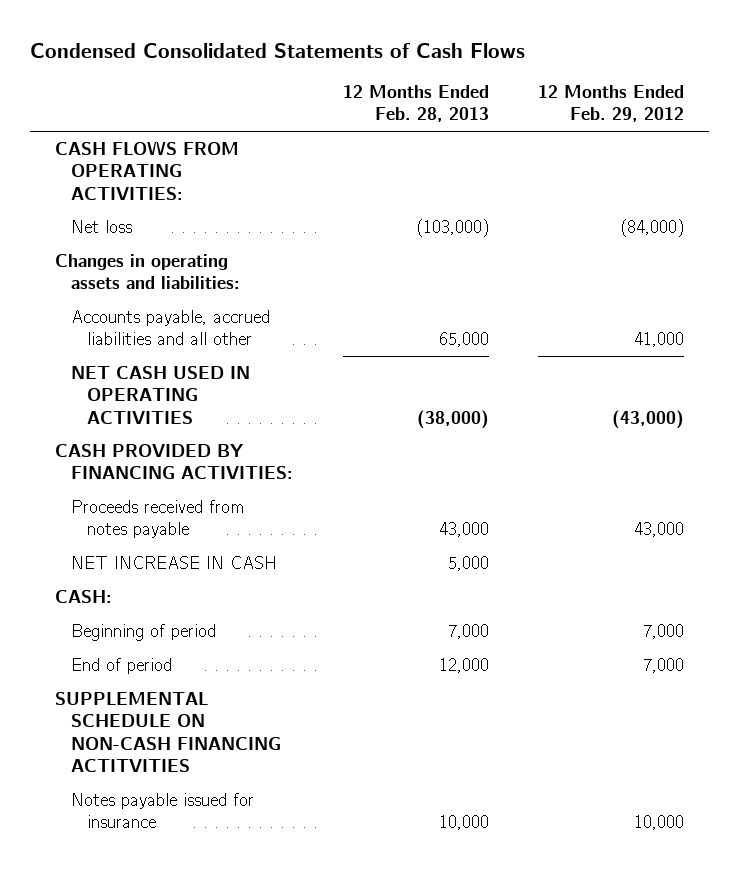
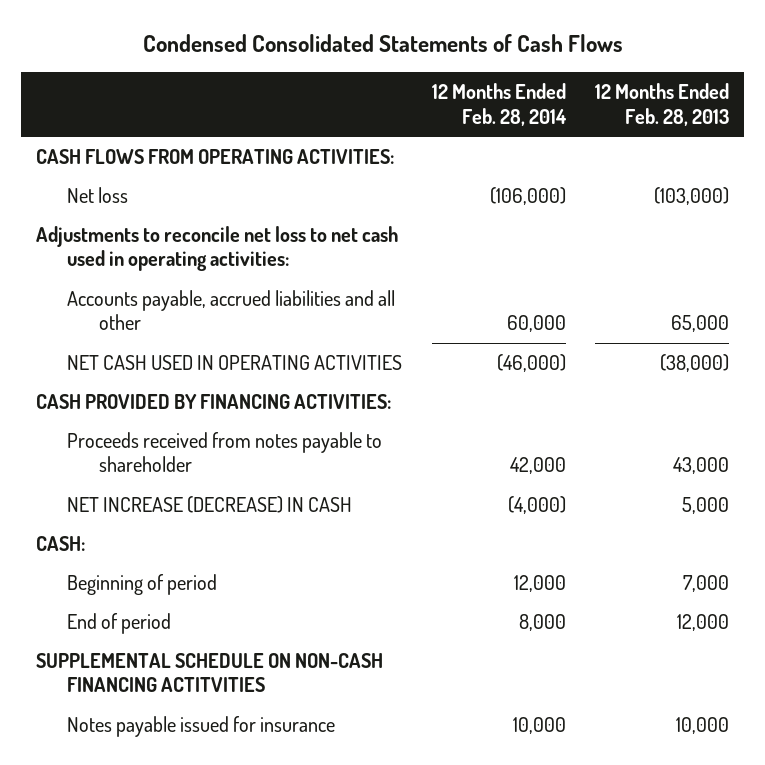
[538,85,685,123] 12 Months Ended Feb. 29, 2012 -> none
none -> [431,83,567,126] 12 Months Ended Feb. 28, 2014
[54,253,240,290] Changes in operating assets and liabilities: -> none
none -> [36,225,399,272] Adjustments to reconcile net loss to net cash used in operating activities:
[70,499,245,539] Proceeds received from notes payable -> [67,431,383,473] Proceeds received from notes payable to shareholder
[70,555,277,569] NET INCREASE IN CASH -> [67,495,353,513] NET INCREASE (DECREASE) IN CASH

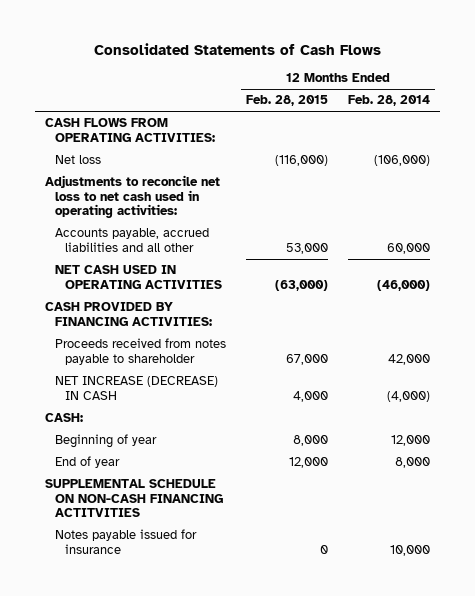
[142,34,623,53] Condensed Consolidated Statements of Cash Flows -> [93,42,381,55] Consolidated Statements of Cash Flows
[595,83,730,126] 12 Months Ended Feb. 28, 2013 -> none
none -> [246,95,329,107] Feb. 28, 2015
[67,573,218,595] Beginning of period -> [54,434,157,449] Beginning of year
[67,612,172,634] End of period -> [54,456,120,469] End of year

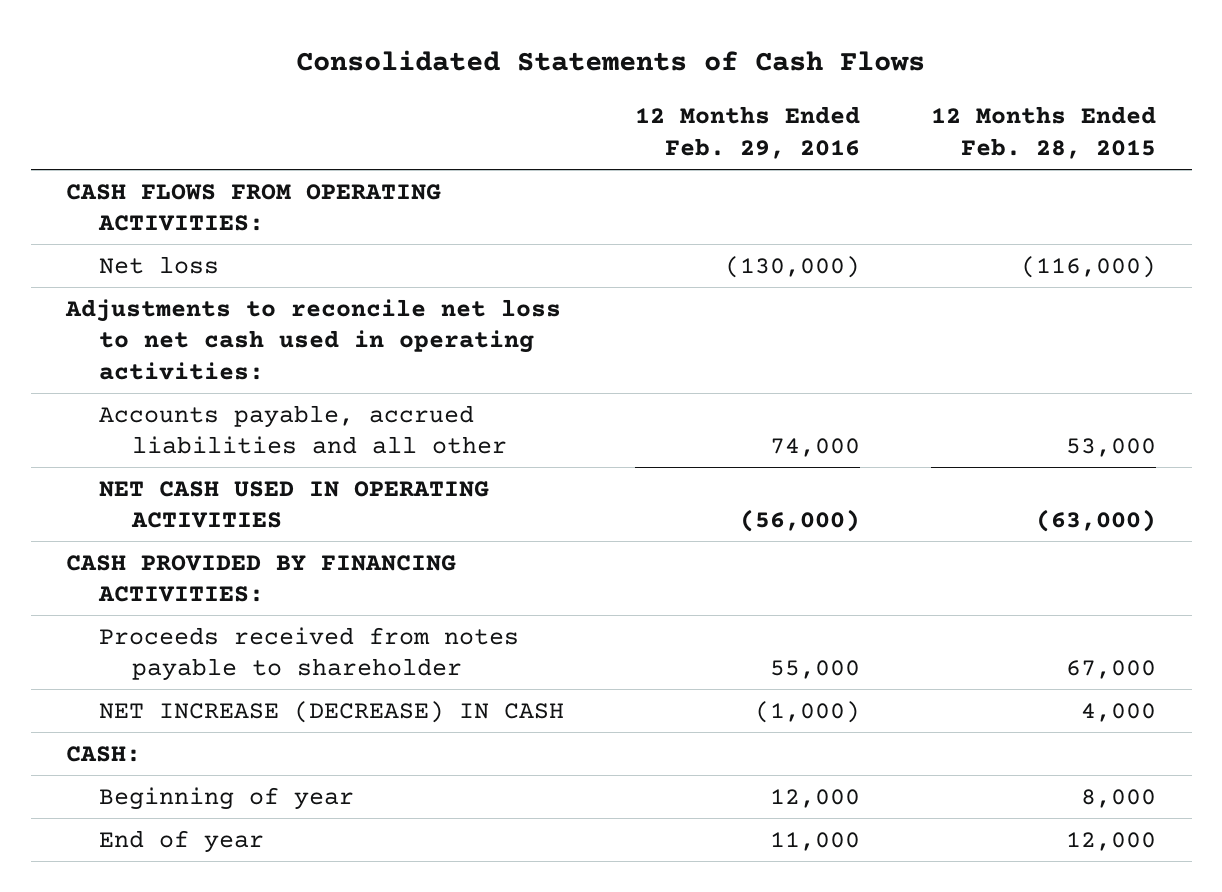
[348,95,431,107] Feb. 28, 2014 -> none
none -> [635,106,861,159] 12 Months Ended Feb. 29, 2016
[45,479,223,518] SUPPLEMENTAL SCHEDULE ON NON-CASH FINANCING ACTITVITIES -> none
[54,529,197,554] Notes payable issued for insurance -> none

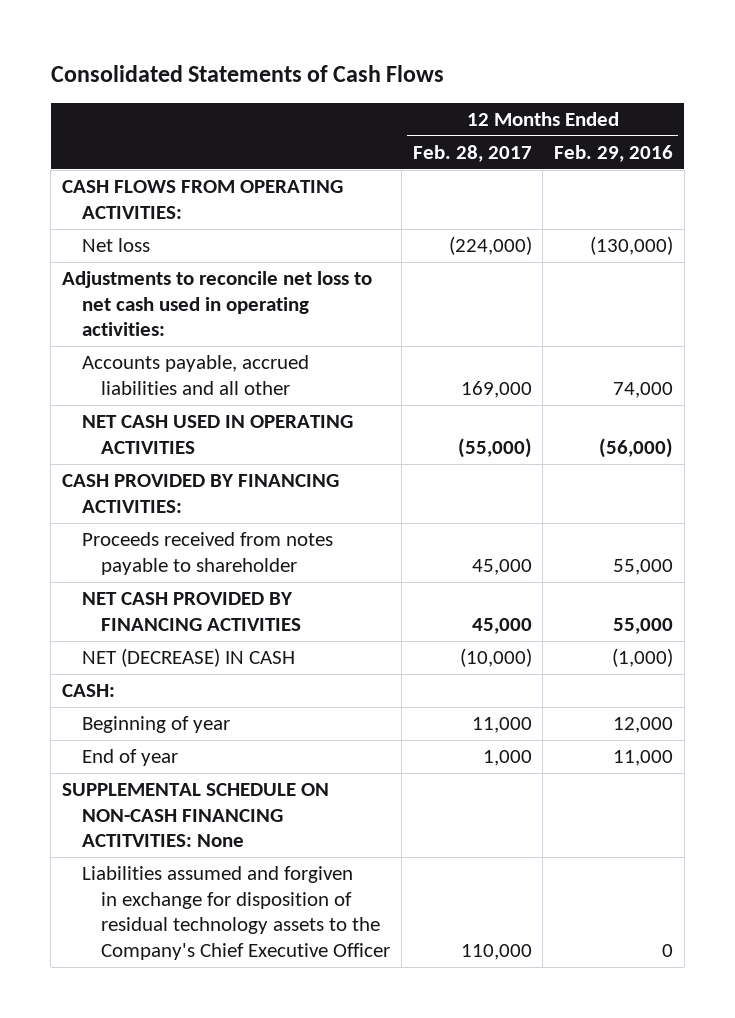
[931,106,1157,159] 12 Months Ended Feb. 28, 2015 -> none
none -> [412,144,532,162] Feb. 28, 2017
none -> [81,592,302,631] NET CASH PROVIDED BY FINANCING ACTIVITIES
[99,700,565,723] NET INCREASE (DECREASE) IN CASH -> [81,648,295,668] NET (DECREASE) IN CASH
none -> [61,783,329,848] SUPPLEMENTAL SCHEDULE ON NON-CASH FINANCING ACTITVITIES: None
none -> [81,866,391,960] Liabilities assumed and forgiven in exchange for disposition of residual technology assets to the Company's Chief Executive Officer

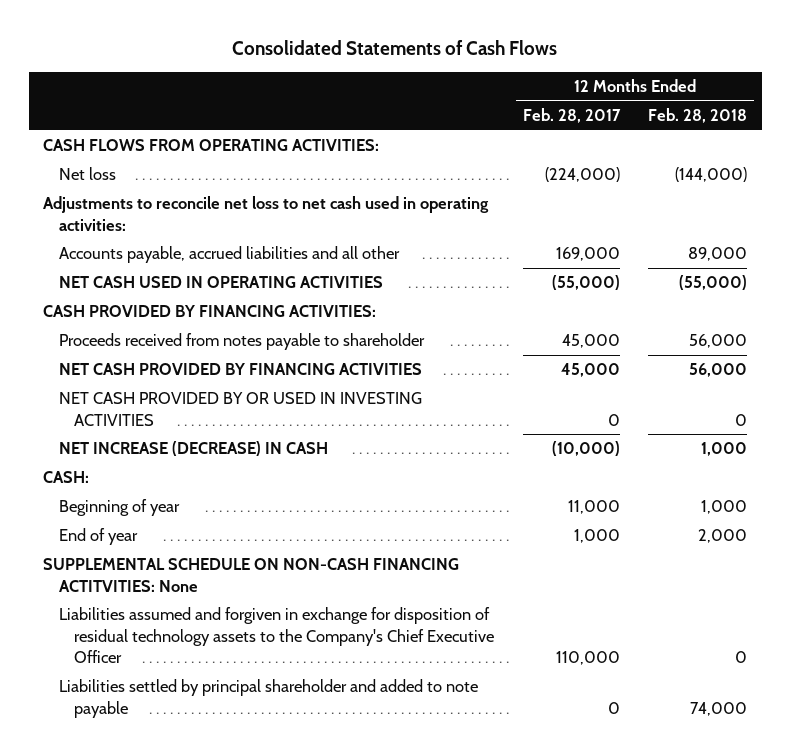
[553,144,673,162] Feb. 29, 2016 -> none
none -> [648,108,748,124] Feb. 28, 2018
none -> [58,392,422,426] NET CASH PROVIDED BY OR USED IN INVESTING ACTIVITIES
[81,648,295,668] NET (DECREASE) IN CASH -> [58,441,328,457] NET INCREASE (DECREASE) IN CASH
none -> [58,679,478,718] Liabilities settled by principal shareholder and added to note payable

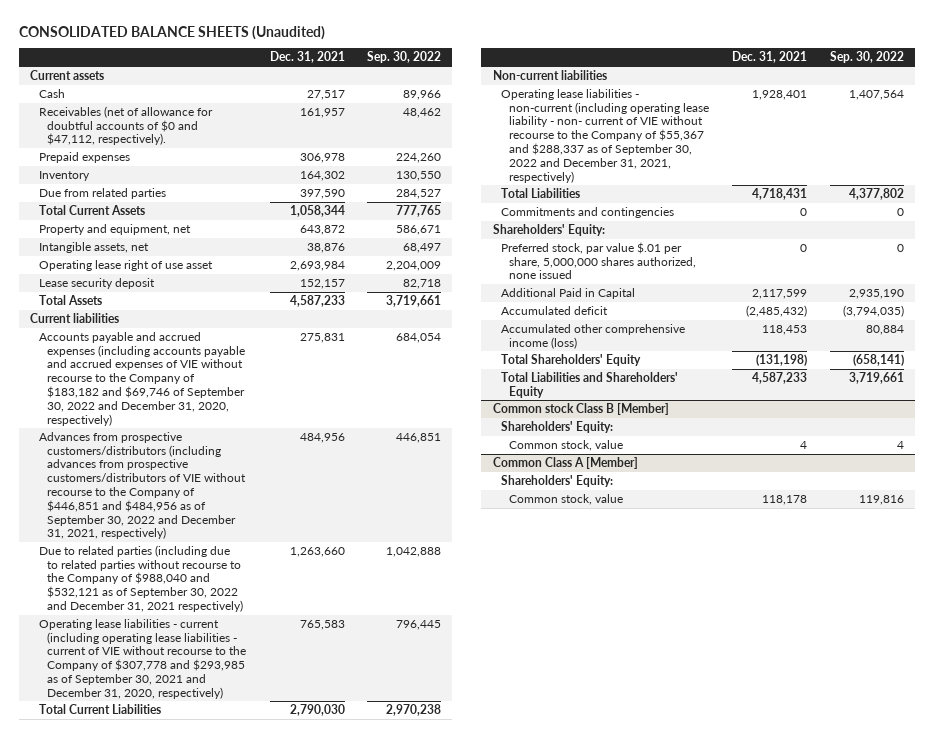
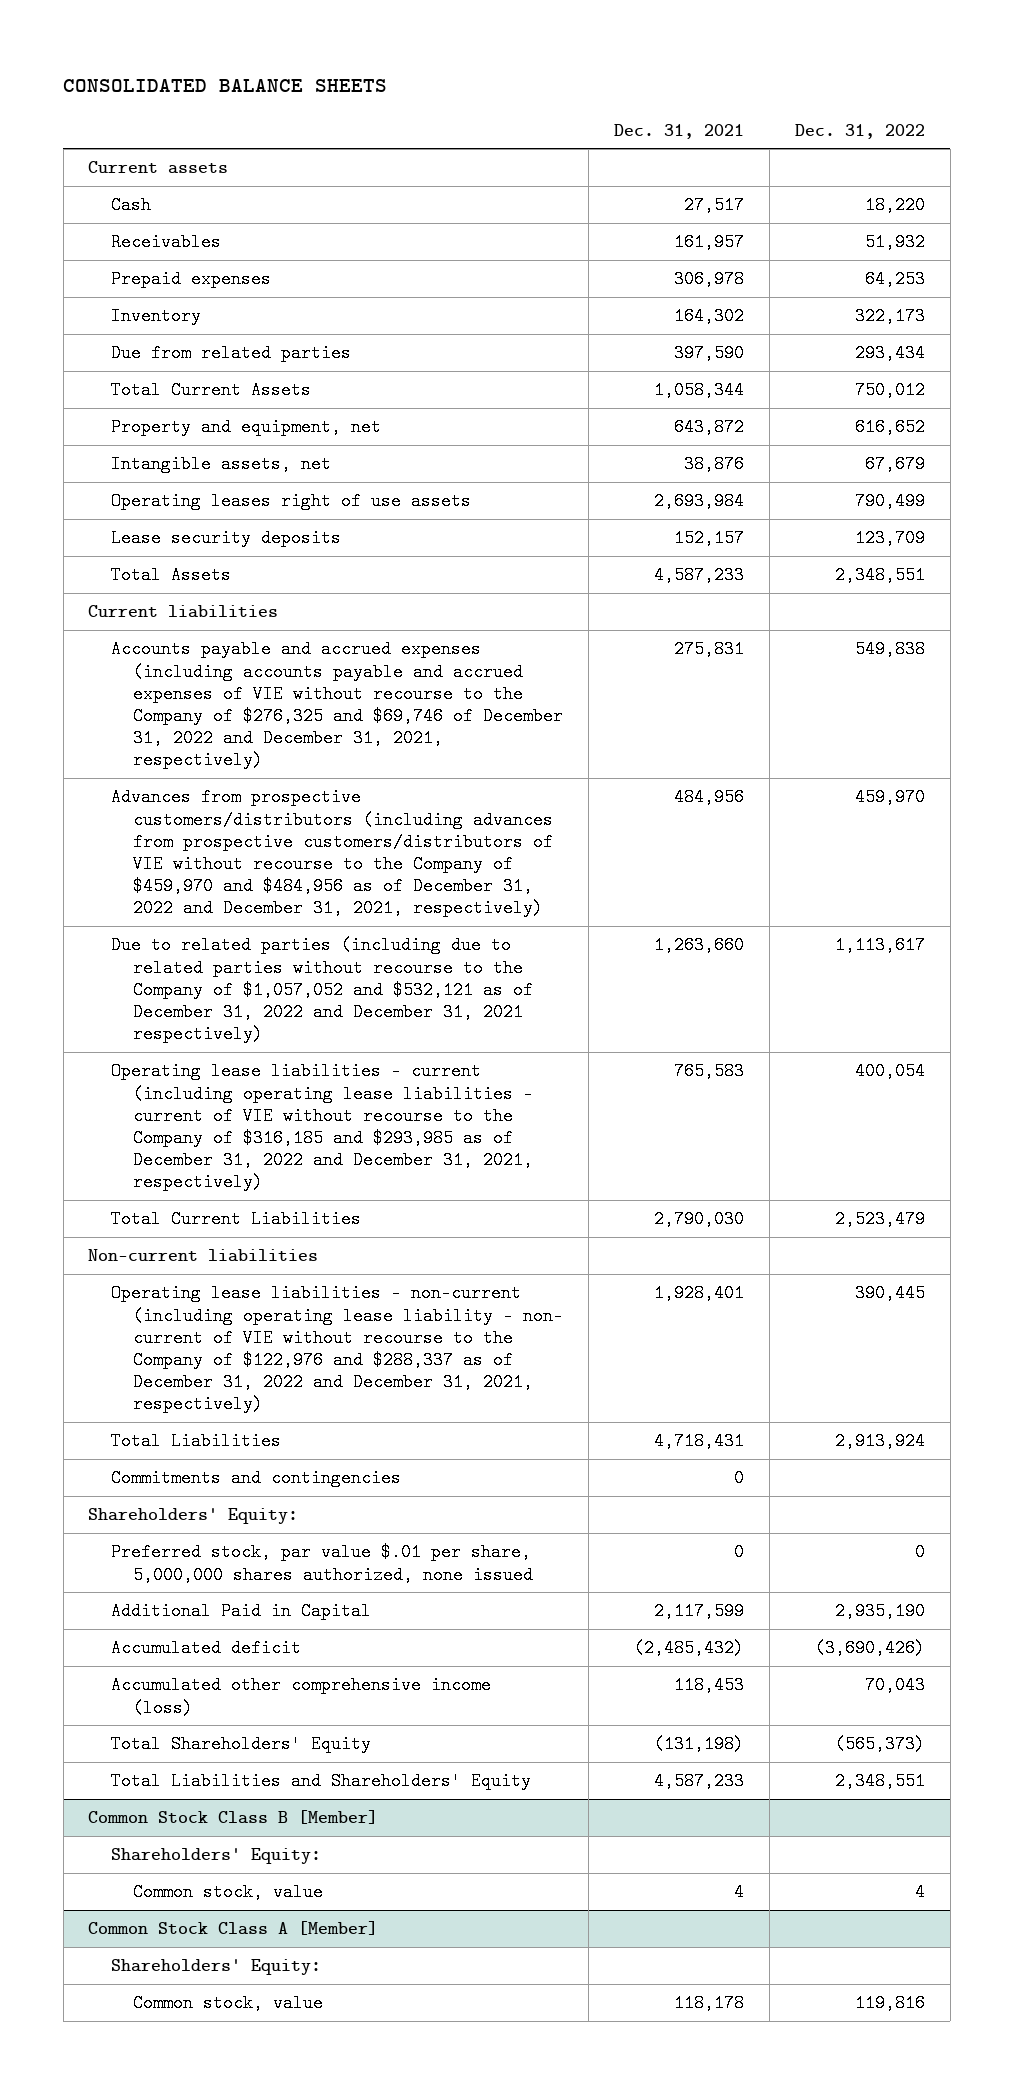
[18,25,325,40] CONSOLIDATED BALANCE SHEETS (Unaudited) -> [63,79,388,93] CONSOLIDATED BALANCE SHEETS
[367,51,442,64] Sep. 30, 2022 -> none
none -> [794,123,925,139] Dec. 31, 2022
[38,105,213,146] Receivables (net of allowance for doubtful accounts of $0 and $47,112, respectively). -> [110,233,221,252] Receivables
[38,259,213,271] Operating lease right of use asset -> [110,492,471,511] Operating leases right of use assets
[38,277,155,289] Lease security deposit -> [110,529,341,548] Lease security deposits
[38,331,245,426] Accounts payable and accrued expenses (including accounts payable and accrued expenses of VIE without recourse to the Company of $183,182 and $69,746 of September 30, 2022 and December 31, 2020, respectively) -> [110,640,564,770] Accounts payable and accrued expenses (including accounts payable and accrued expenses of VIE without recourse to the Company of $276,325 and $69,746 of December 31, 2022 and December 31, 2021, respectively)
[38,431,246,540] Advances from prospective customers/distributors (including advances from prospective customers/distributors of VIE without recourse to the Company of $446,851 and $484,956 as of September 30, 2022 and December 31, 2021, respectively) -> [110,788,554,918] Advances from prospective customers/distributors (including advances from prospective customers/distributors of VIE without recourse to the Company of $459,970 and $484,956 as of December 31, 2022 and December 31, 2021, respectively)
[38,544,243,613] Due to related parties (including due to related parties without recourse to the Company of $988,040 and $532,121 as of September 30, 2022 and December 31, 2021 respectively) -> [110,936,534,1044] Due to related parties (including due to related parties without recourse to the Company of $1,057,052 and $532,121 as of December 31, 2022 and December 31, 2021 respectively)
[38,618,246,699] Operating lease liabilities - current (including operating lease liabilities - current of VIE without recourse to the Company of $307,778 and $293,985 as of September 30, 2021 and December 31, 2020, respectively) -> [110,1062,534,1192] Operating lease liabilities - current (including operating lease liabilities - current of VIE without recourse to the Company of $316,185 and $293,985 as of December 31, 2022 and December 31, 2021, respectively)
[500,88,710,183] Operating lease liabilities - non-current (including operating lease liability - non- current of VIE without recourse to the Company of $55,367 and $288,337 as of September 30, 2022 and December 31, 2021, respectively) -> [110,1284,564,1414] Operating lease liabilities - non-current (including operating lease liability - non- current of VIE without recourse to the Company of $122,976 and $288,337 as of December 31, 2022 and December 31, 2021, respectively)
[492,402,669,415] Common stock Class B [Member] -> [88,1810,379,1825] Common Stock Class B [Member]
[492,456,638,469] Common Class A [Member] -> [88,1921,379,1936] Common Stock Class A [Member]

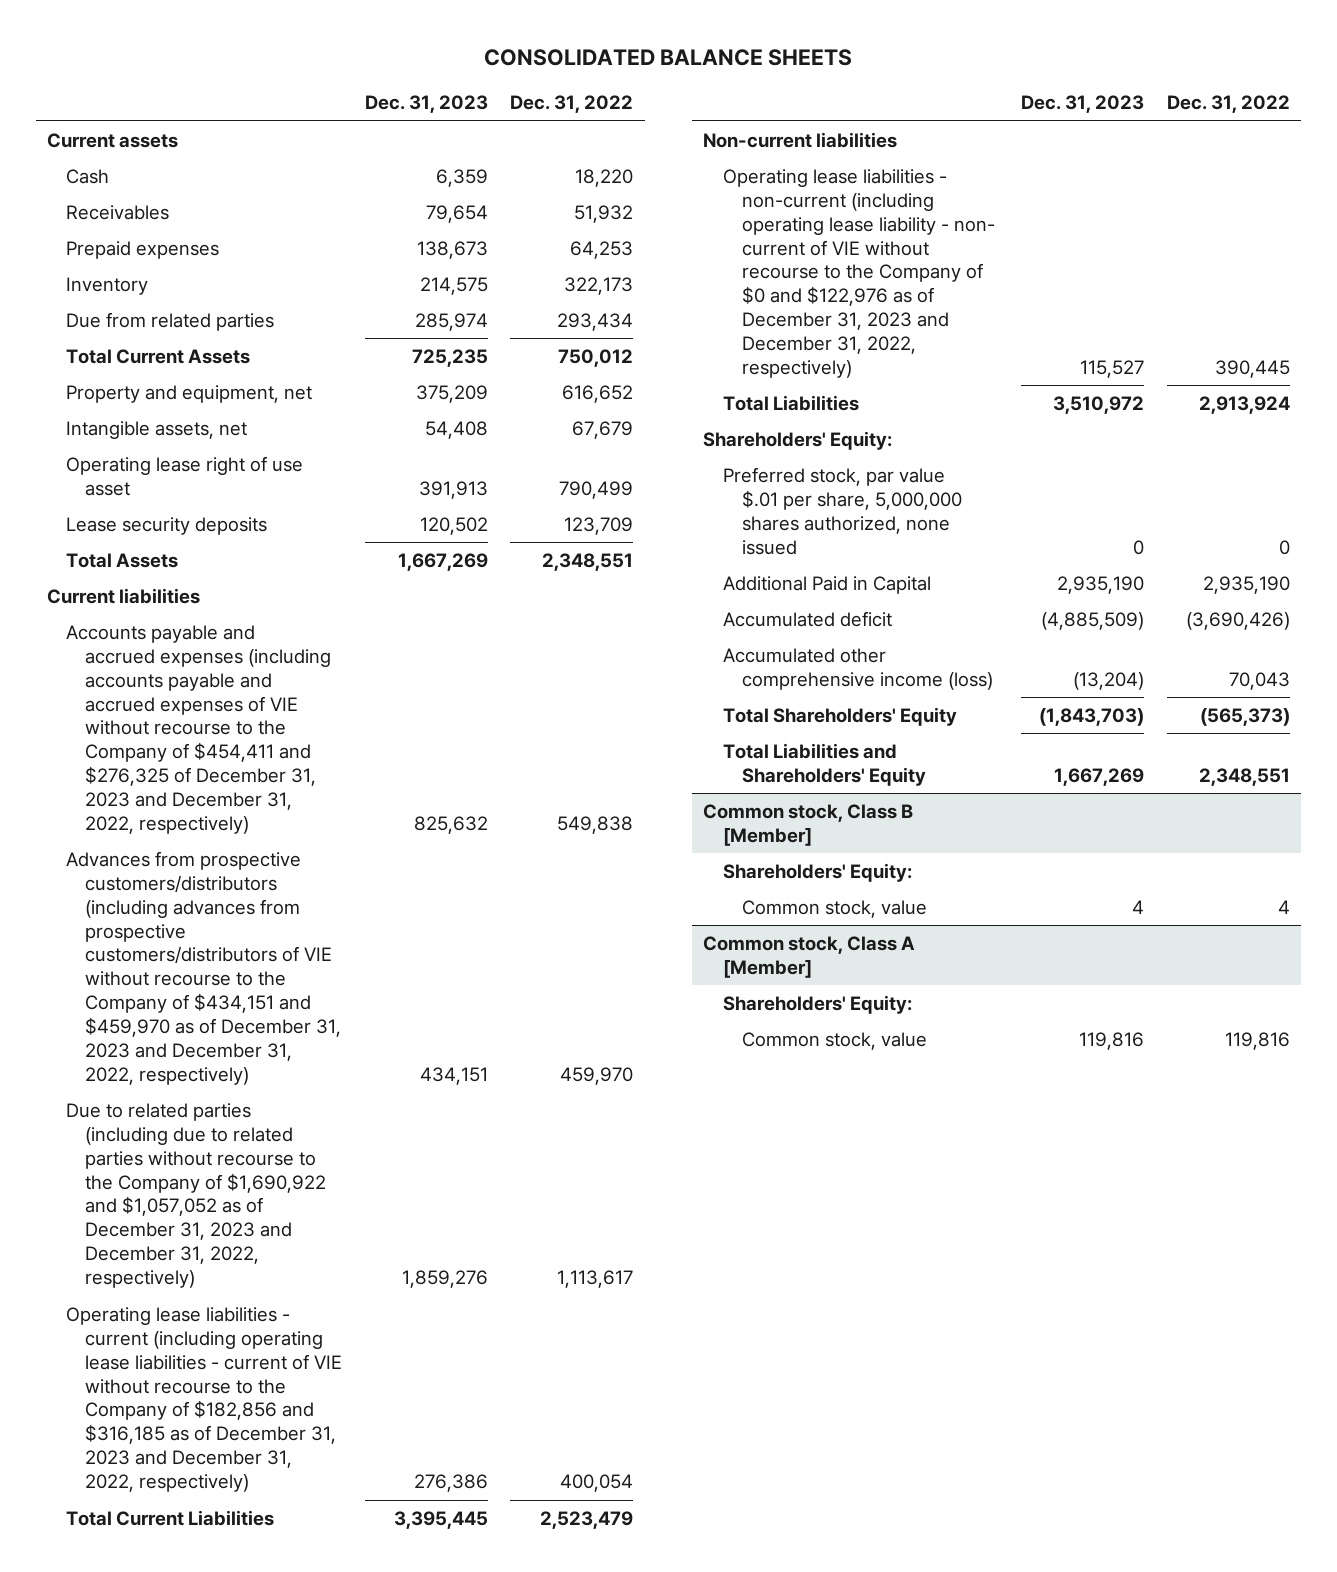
[614,123,745,139] Dec. 31, 2021 -> none
none -> [364,95,488,114] Dec. 31, 2023
[110,492,471,511] Operating leases right of use assets -> [66,455,304,496] Operating lease right of use asset
[110,640,564,770] Accounts payable and accrued expenses (including accounts payable and accrued expenses of VIE without recourse to the Company of $276,325 and $69,746 of December 31, 2022 and December 31, 2021, respectively) -> [66,624,332,834] Accounts payable and accrued expenses (including accounts payable and accrued expenses of VIE without recourse to the Company of $454,411 and $276,325 of December 31, 2023 and December 31, 2022, respectively)
[110,788,554,918] Advances from prospective customers/distributors (including advances from prospective customers/distributors of VIE without recourse to the Company of $459,970 and $484,956 as of December 31, 2022 and December 31, 2021, respectively) -> [66,850,342,1085] Advances from prospective customers/distributors (including advances from prospective customers/distributors of VIE without recourse to the Company of $434,151 and $459,970 as of December 31, 2023 and December 31, 2022, respectively)
[110,936,534,1044] Due to related parties (including due to related parties without recourse to the Company of $1,057,052 and $532,121 as of December 31, 2022 and December 31, 2021 respectively) -> [66,1102,327,1289] Due to related parties (including due to related parties without recourse to the Company of $1,690,922 and $1,057,052 as of December 31, 2023 and December 31, 2022, respectively)
[110,1062,534,1192] Operating lease liabilities - current (including operating lease liabilities - current of VIE without recourse to the Company of $316,185 and $293,985 as of December 31, 2022 and December 31, 2021, respectively) -> [66,1306,343,1493] Operating lease liabilities - current (including operating lease liabilities - current of VIE without recourse to the Company of $182,856 and $316,185 as of December 31, 2023 and December 31, 2022, respectively)
[110,1284,564,1414] Operating lease liabilities - non-current (including operating lease liability - non- current of VIE without recourse to the Company of $122,976 and $288,337 as of December 31, 2022 and December 31, 2021, respectively) -> [722,168,995,378] Operating lease liabilities - non-current (including operating lease liability - non- current of VIE without recourse to the Company of $0 and $122,976 as of December 31, 2023 and December 31, 2022, respectively)
[110,1469,401,1488] Commitments and contingencies -> none
[88,1810,379,1825] Common Stock Class B [Member] -> [703,803,914,846] Common stock, Class B [Member]
[88,1921,379,1936] Common Stock Class A [Member] -> [703,935,916,978] Common stock, Class A [Member]

